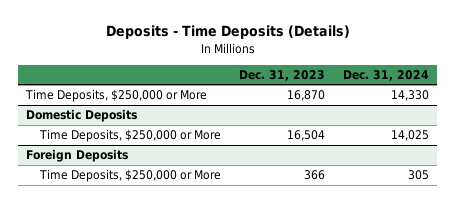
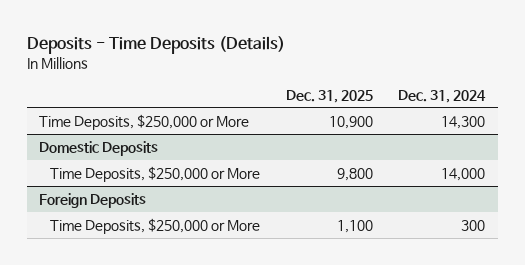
[238,69,325,81] Dec. 31, 2023 -> none
none -> [285,89,373,103] Dec. 31, 2025
[390,90,429,102] 14,330 -> [441,115,486,129] 14,300
[390,130,429,142] 14,025 -> [441,167,486,181] 14,000
[407,170,429,181] 305 -> [461,219,486,231] 300

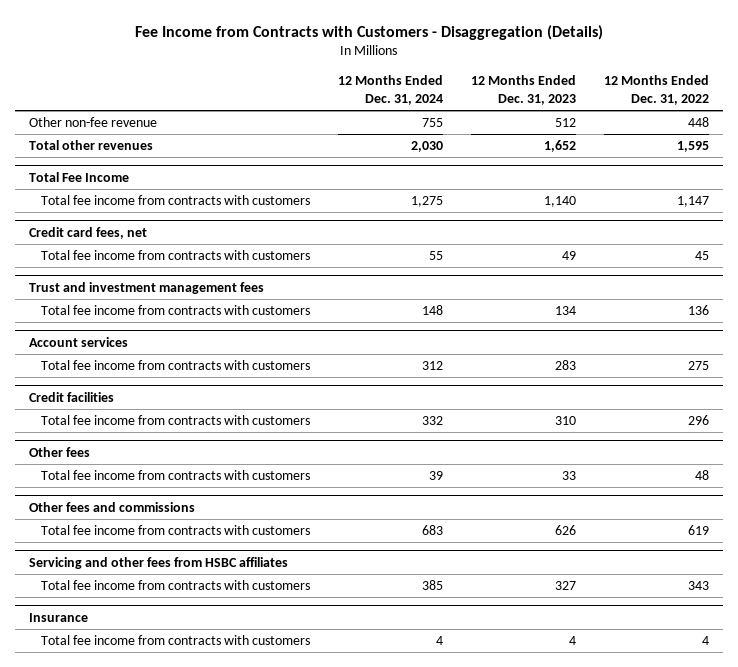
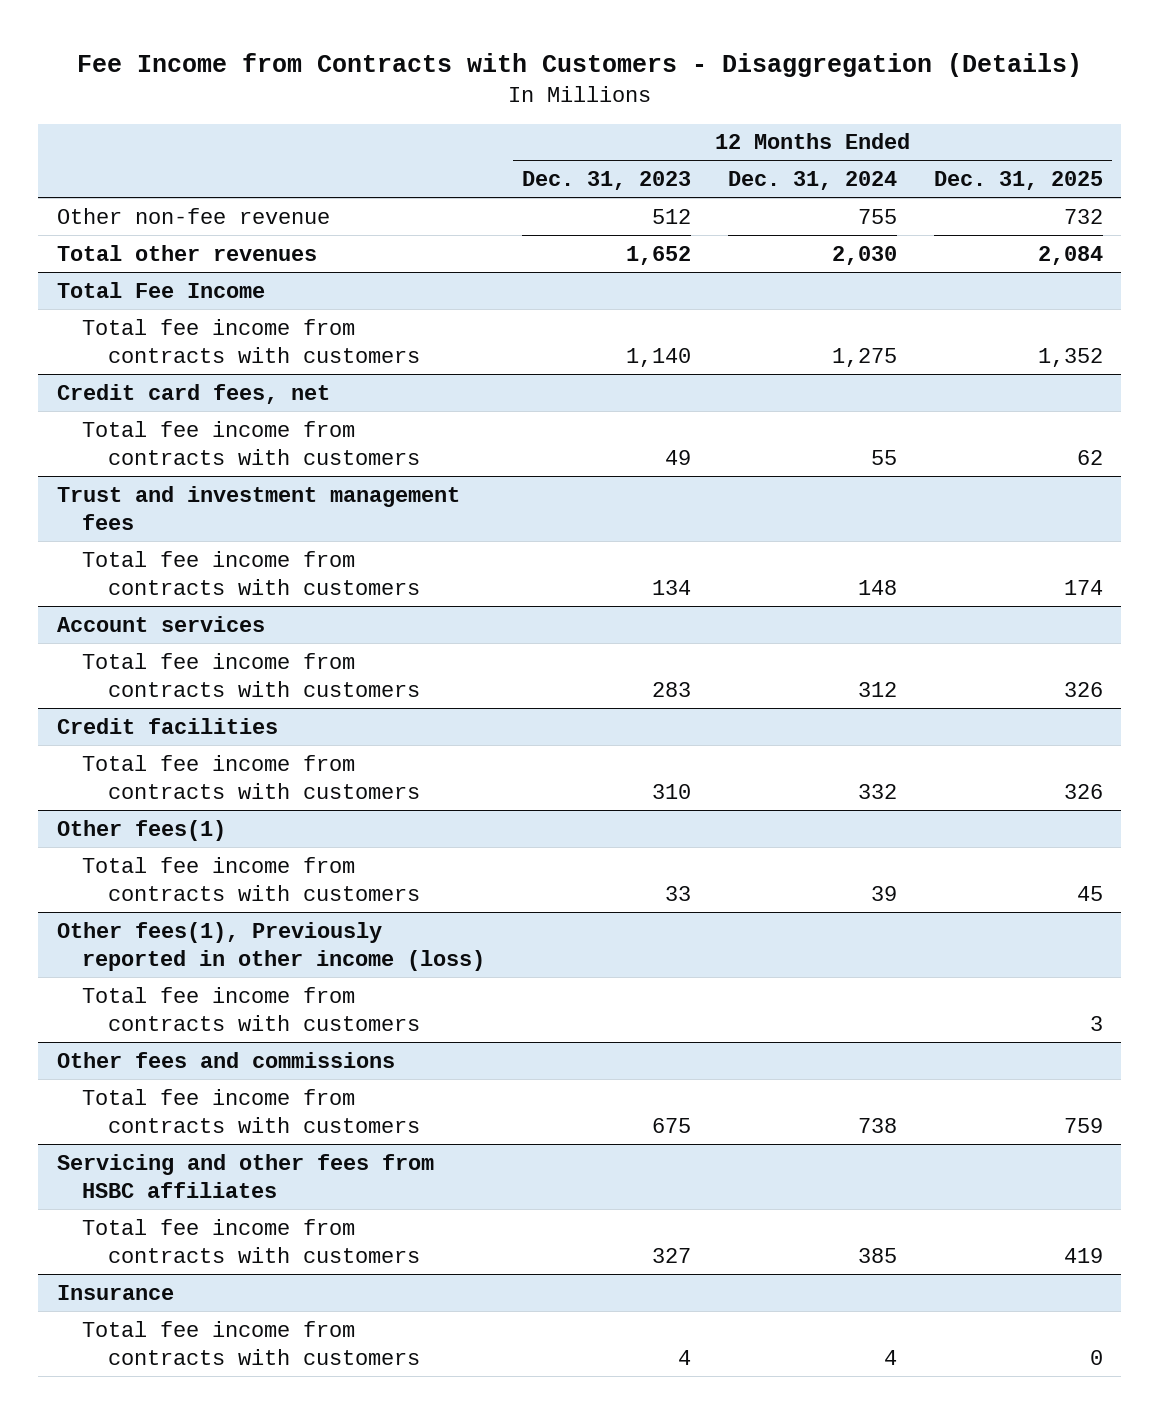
[603,75,709,106] 12 Months Ended Dec. 31, 2022 -> none
none -> [933,171,1103,191] Dec. 31, 2025
[28,447,90,458] Other fees -> [56,819,226,841] Other fees(1)
none -> [56,921,486,971] Other fees(1), Previously reported in other income (loss)
none -> [82,986,421,1031] Total fee income from contracts with customers
[422,525,444,536] 683 -> [858,1117,898,1133] 738
[554,525,576,536] 626 -> [652,1117,692,1133] 675

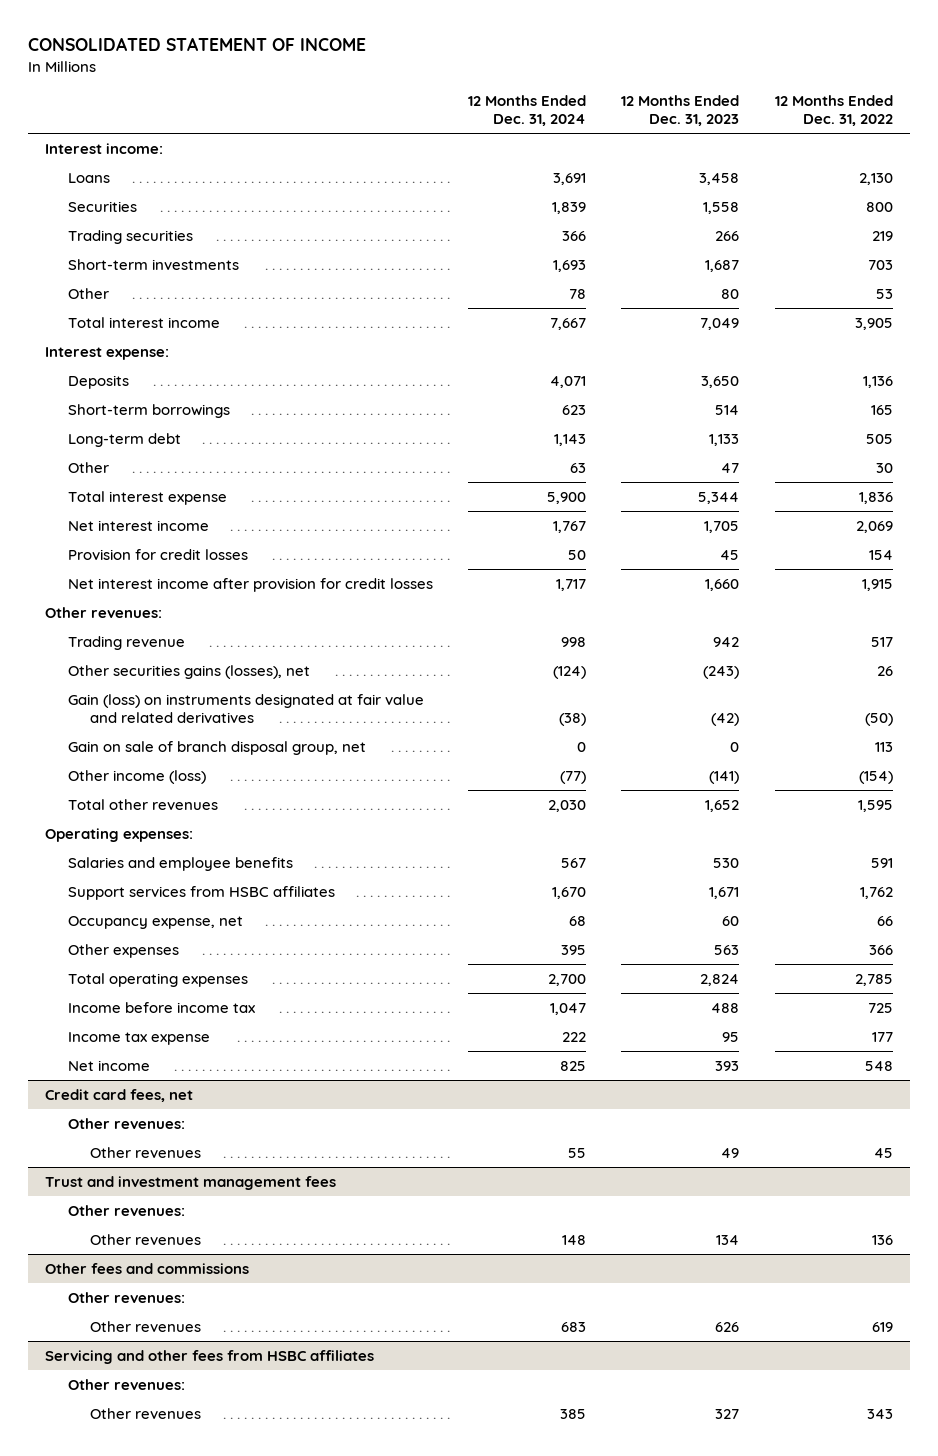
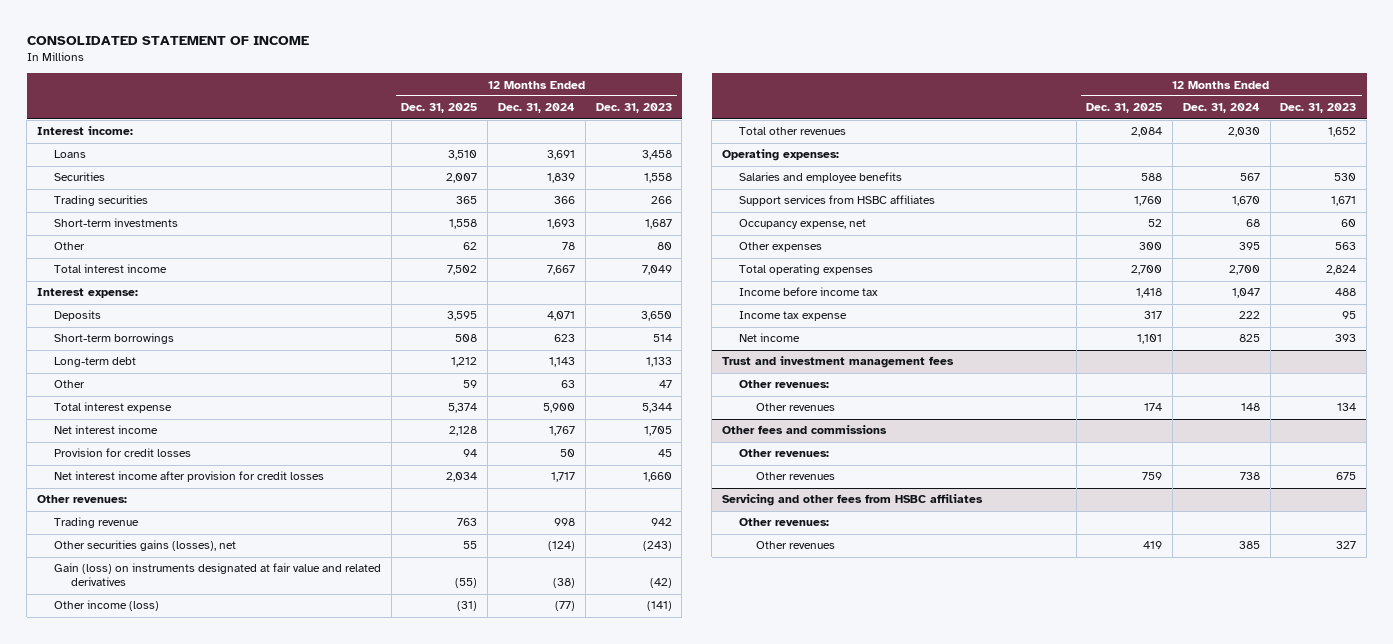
[774,95,893,127] 12 Months Ended Dec. 31, 2022 -> none
none -> [401,103,478,114] Dec. 31, 2025
[67,740,366,755] Gain on sale of branch disposal group, net -> none
[45,1088,194,1102] Credit card fees, net -> none
[67,1117,185,1129] Other revenues: -> none
[89,1146,201,1158] Other revenues -> none
[561,1321,587,1332] 683 -> [1239,472,1260,481] 738
[715,1321,740,1332] 626 -> [1336,472,1357,481] 675

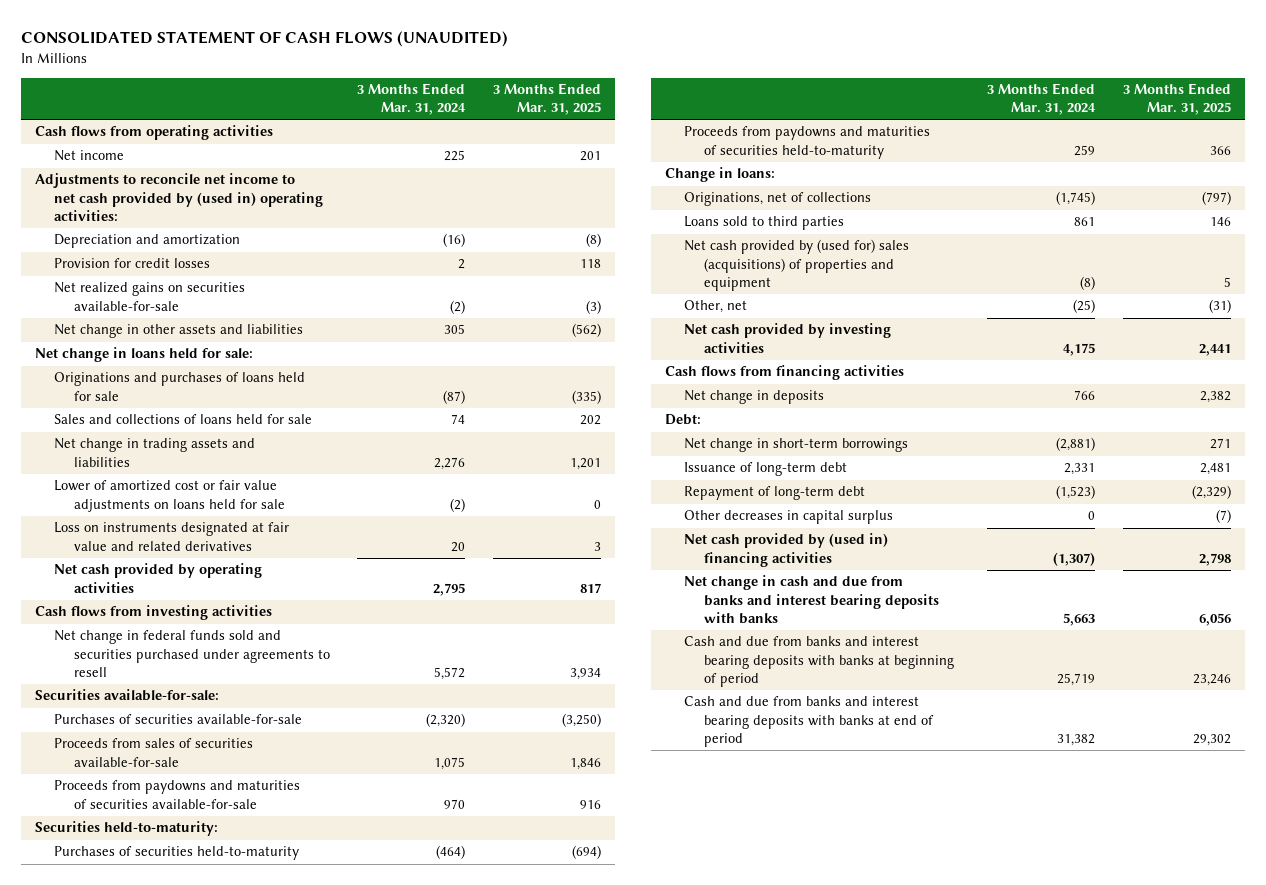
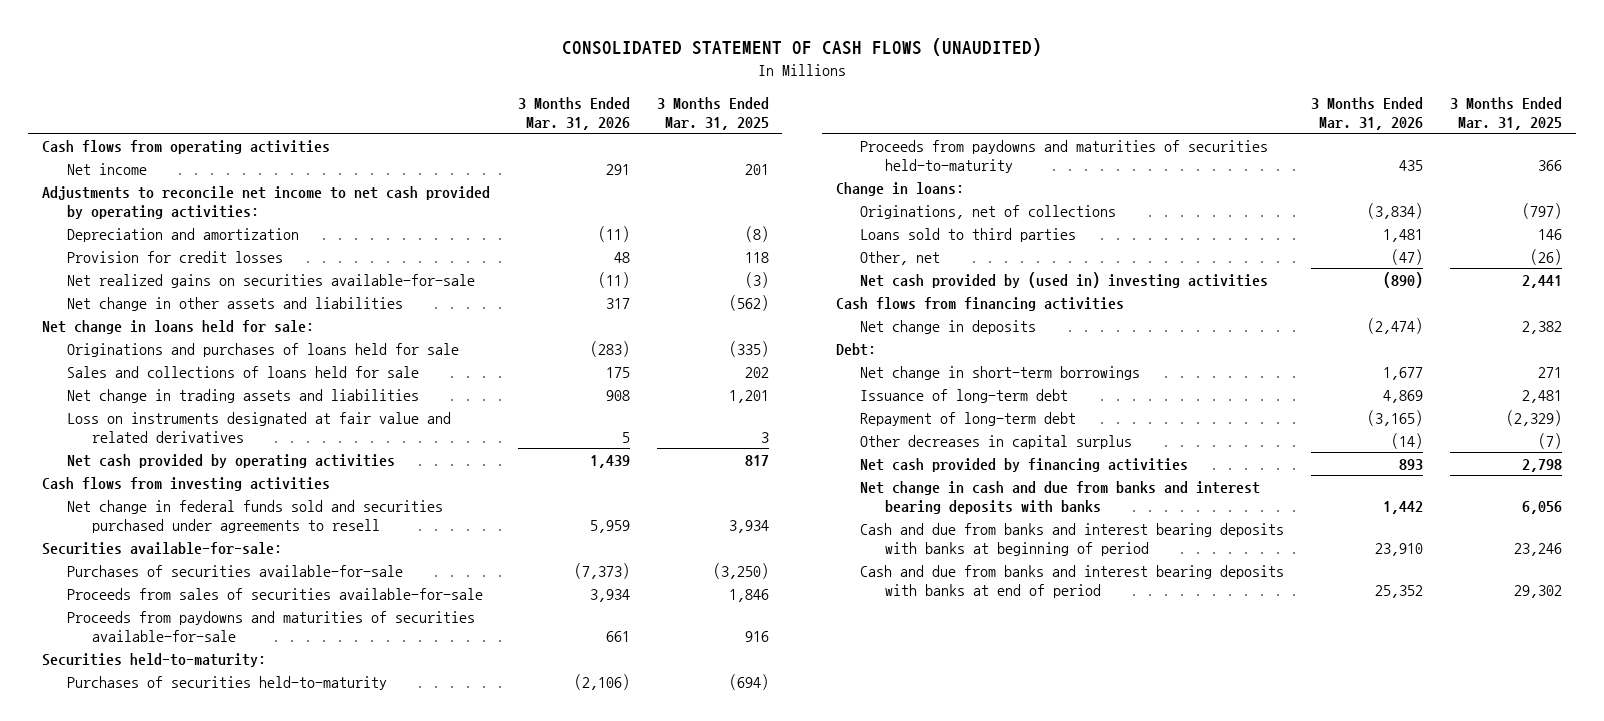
[357,83,467,116] 3 Months Ended Mar. 31, 2024 -> none
none -> [517,96,630,130] 3 Months Ended Mar. 31, 2026
[34,173,324,221] Adjustments to reconcile net income to net cash provided by (used in) operating activities: -> [41,185,490,219] Adjustments to reconcile net income to net cash provided by operating activities:
[54,480,285,512] Lower of amortized cost or fair value adjustments on loans held for sale -> none
[684,239,910,291] Net cash provided by (used for) sales (acquisitions) of properties and equipment -> none
[1209,299,1232,314] (31) -> [1530,248,1563,265] (26)
[684,323,892,353] Net cash provided by investing activities -> [860,271,1269,288] Net cash provided by (used in) investing activities
[684,533,889,567] Net cash provided by (used in) financing activities -> [860,457,1189,472] Net cash provided by financing activities

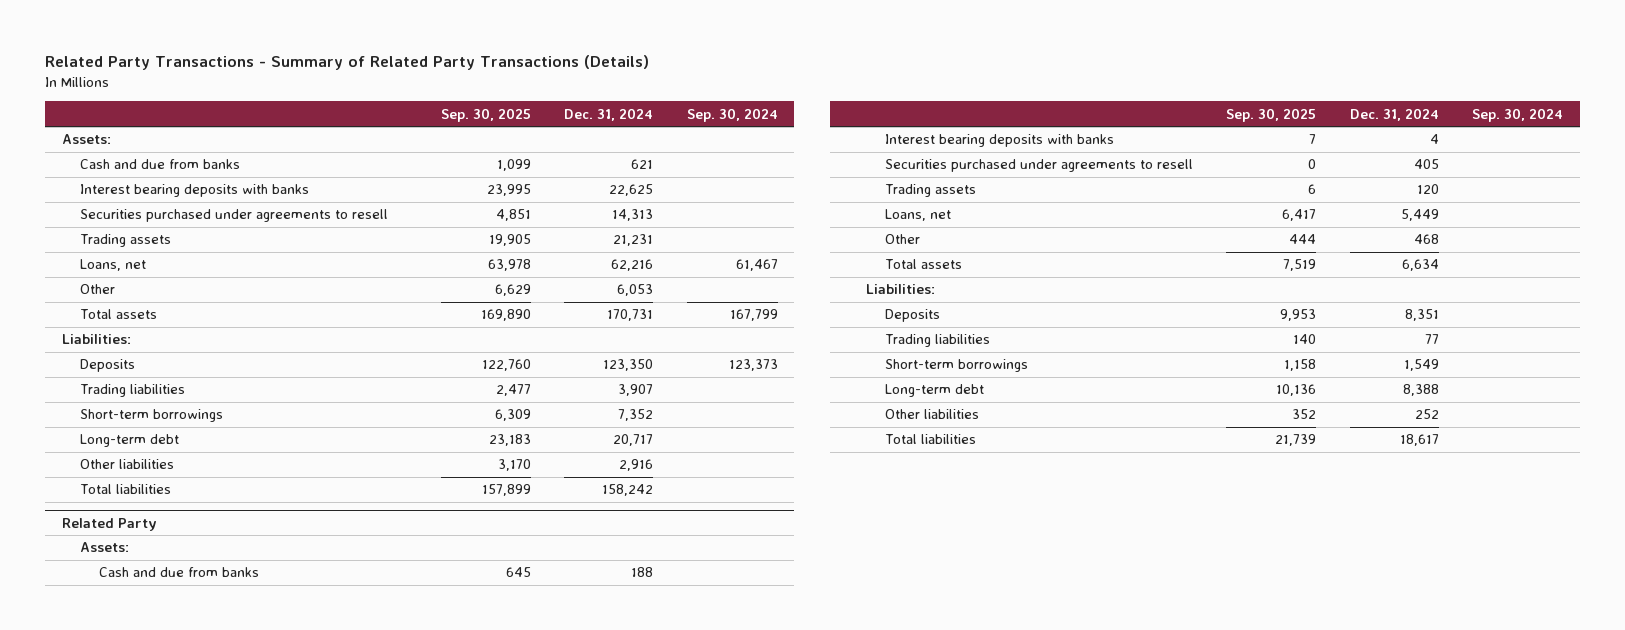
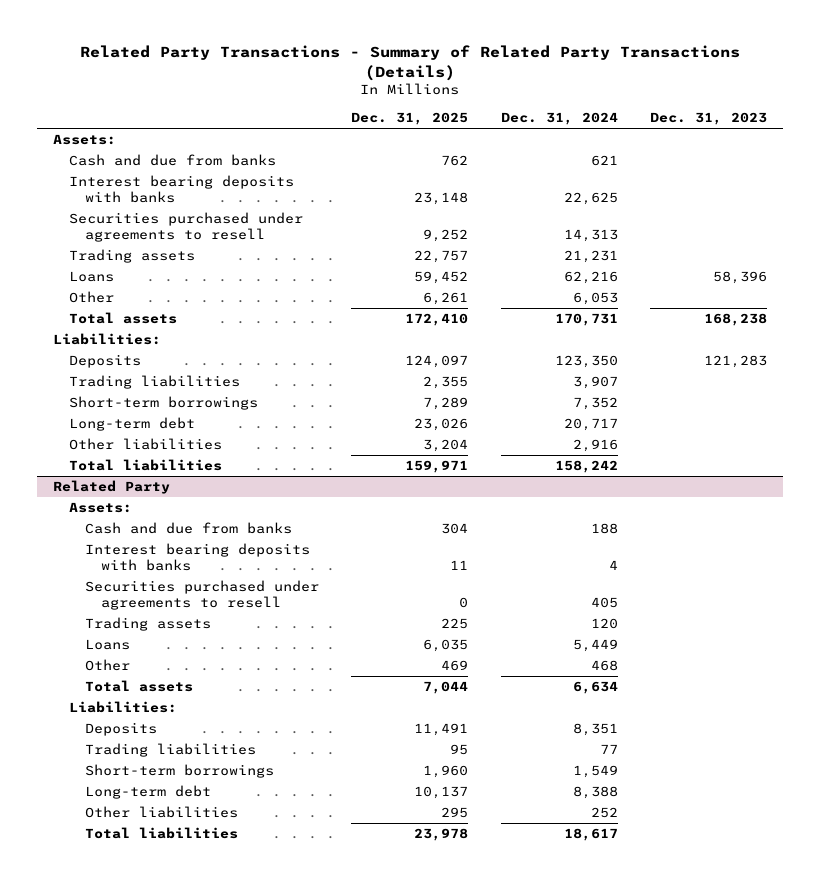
[440,107,531,122] Sep. 30, 2025 -> none
[686,107,778,122] Sep. 30, 2024 -> none
none -> [351,111,469,125] Dec. 31, 2025
none -> [650,111,768,125] Dec. 31, 2023
[80,259,147,272] Loans, net -> [69,271,115,283] Loans
[884,209,951,222] Loans, net -> [85,639,131,651] Loans

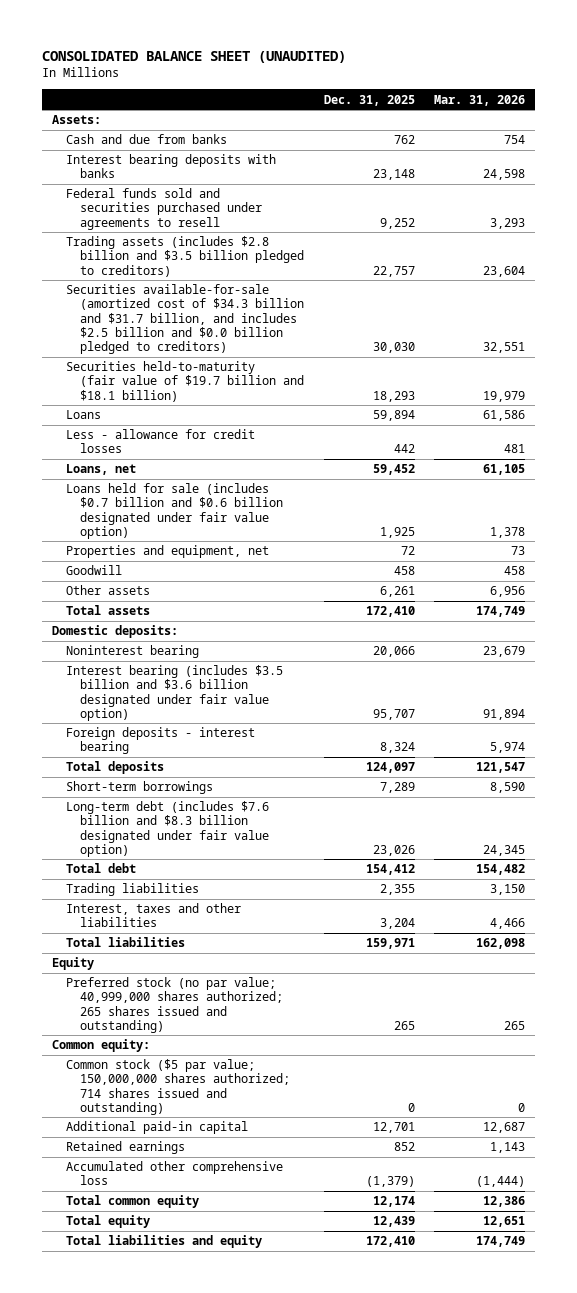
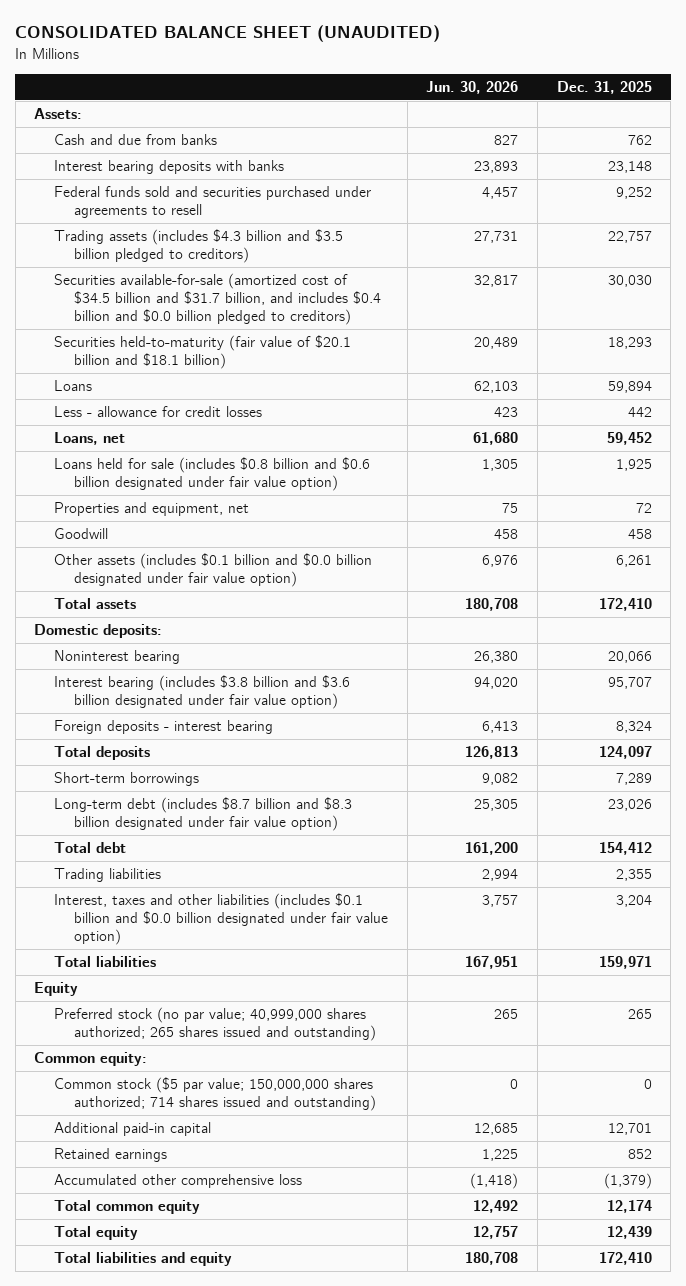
[433,94,525,106] Mar. 31, 2026 -> none
none -> [426,80,519,94] Jun. 30, 2026
[65,236,305,277] Trading assets (includes $2.8 billion and $3.5 billion pledged to creditors) -> [54,229,344,264] Trading assets (includes $4.3 billion and $3.5 billion pledged to creditors)
[65,284,305,355] Securities available-for-sale (amortized cost of $34.3 billion and $31.7 billion, and includes $2.5 billion and $0.0 billion pledged to creditors) -> [54,273,381,326] Securities available-for-sale (amortized cost of $34.5 billion and $31.7 billion, and includes $0.4 billion and $0.0 billion pledged to creditors)
[65,361,305,402] Securities held-to-maturity (fair value of $19.7 billion and $18.1 billion) -> [54,335,352,370] Securities held-to-maturity (fair value of $20.1 billion and $18.1 billion)
[65,483,284,539] Loans held for sale (includes $0.7 billion and $0.6 billion designated under fair value option) -> [54,457,371,492] Loans held for sale (includes $0.8 billion and $0.6 billion designated under fair value option)
[65,585,150,596] Other assets -> [54,553,373,588] Other assets (includes $0.1 billion and $0.0 billion designated under fair value option)
[65,665,283,721] Interest bearing (includes $3.5 billion and $3.6 billion designated under fair value option) -> [54,675,351,710] Interest bearing (includes $3.8 billion and $3.6 billion designated under fair value option)
[65,801,270,857] Long-term debt (includes $7.6 billion and $8.3 billion designated under fair value option) -> [54,797,353,832] Long-term debt (includes $8.7 billion and $8.3 billion designated under fair value option)
[65,903,241,928] Interest, taxes and other liabilities -> [54,893,388,946] Interest, taxes and other liabilities (includes $0.1 billion and $0.0 billion designated under fair value option)

